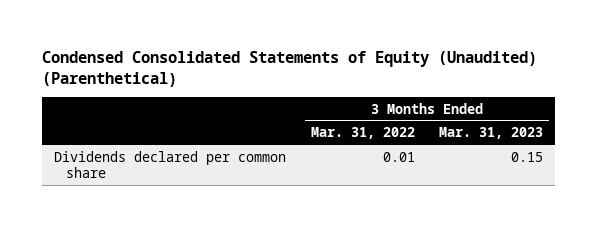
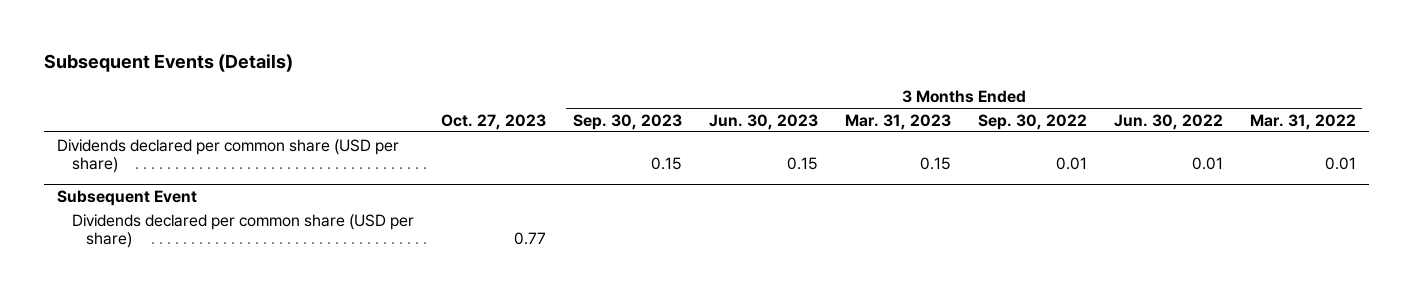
[42,50,538,87] Condensed Consolidated Statements of Equity (Unaudited) (Parenthetical) -> [43,54,293,73] Subsequent Events (Details)
none -> [440,113,546,130] Oct. 27, 2023
none -> [572,113,682,130] Sep. 30, 2023
none -> [708,113,818,130] Jun. 30, 2023
none -> [977,113,1087,130] Sep. 30, 2022
none -> [1113,113,1223,130] Jun. 30, 2022
[54,150,287,179] Dividends declared per common share -> [57,138,400,173] Dividends declared per common share (USD per share)
none -> [57,189,198,206] Subsequent Event
none -> [71,213,414,248] Dividends declared per common share (USD per share)

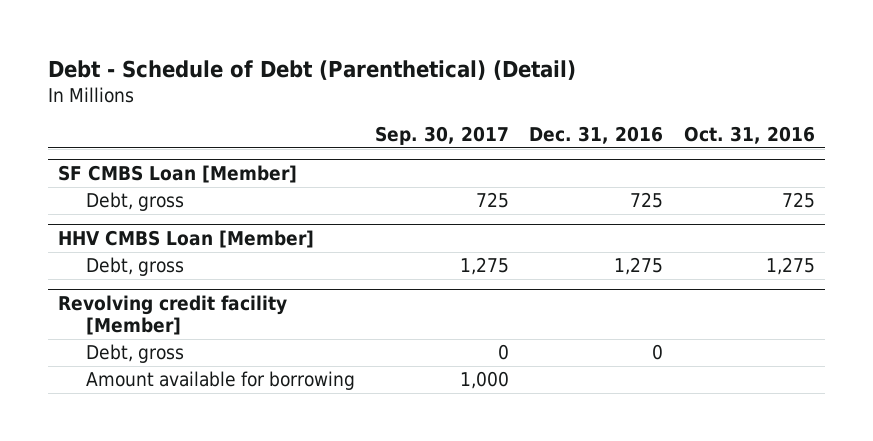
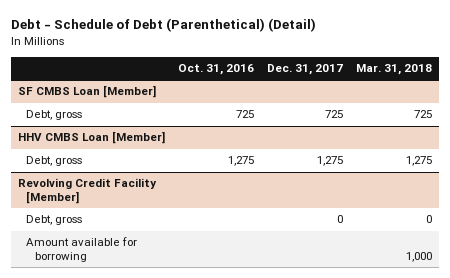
[374,126,509,146] Sep. 30, 2017 -> none
[529,126,664,145] Dec. 31, 2016 -> none
none -> [266,64,343,76] Dec. 31, 2017
none -> [356,64,433,76] Mar. 31, 2018
[58,295,288,336] Revolving credit facility [Member] -> [17,178,157,205] Revolving Credit Facility [Member]

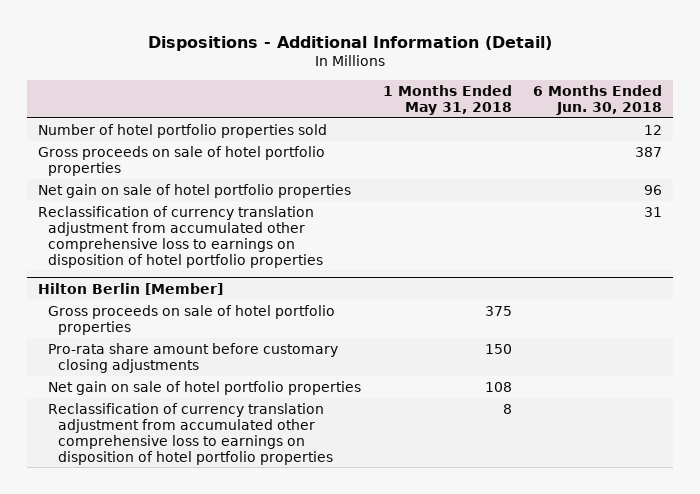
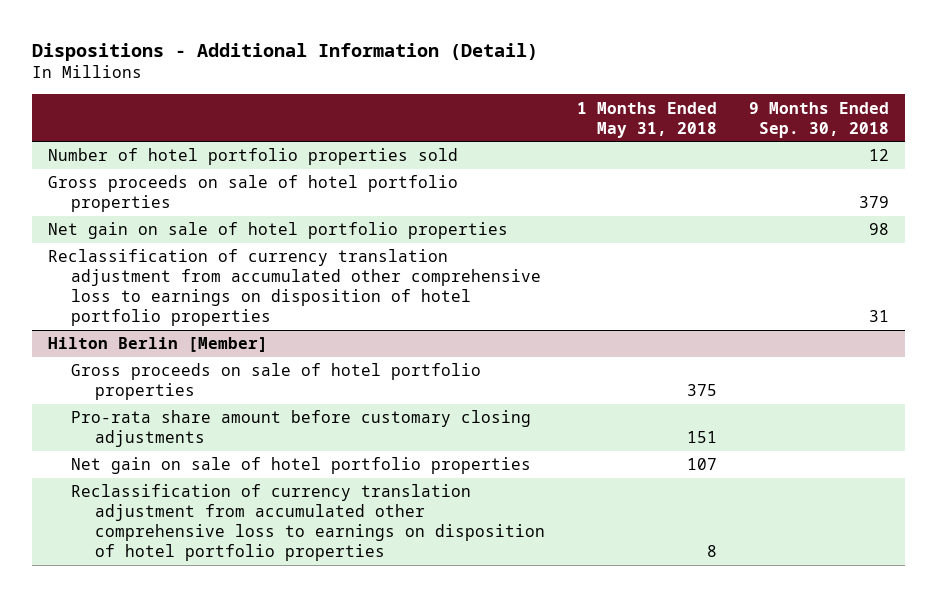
[533,84,663,115] 6 Months Ended Jun. 30, 2018 -> none
none -> [749,101,890,138] 9 Months Ended Sep. 30, 2018
[484,343,512,354] 150 -> [686,431,717,444] 151
[484,381,512,392] 108 -> [686,458,717,471] 107

